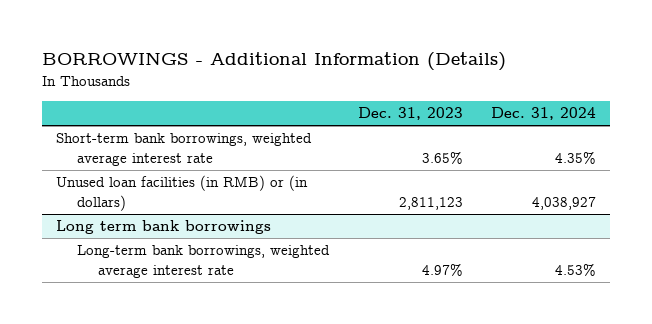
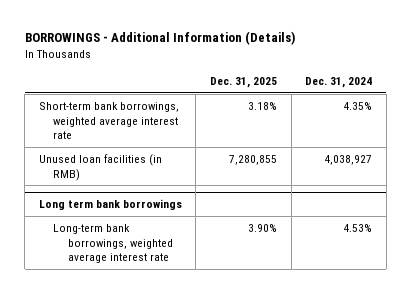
[357,107,463,121] Dec. 31, 2023 -> none
none -> [209,77,277,89] Dec. 31, 2025
[56,175,309,211] Unused loan facilities (in RMB) or (in dollars) -> [38,153,162,181] Unused loan facilities (in RMB)

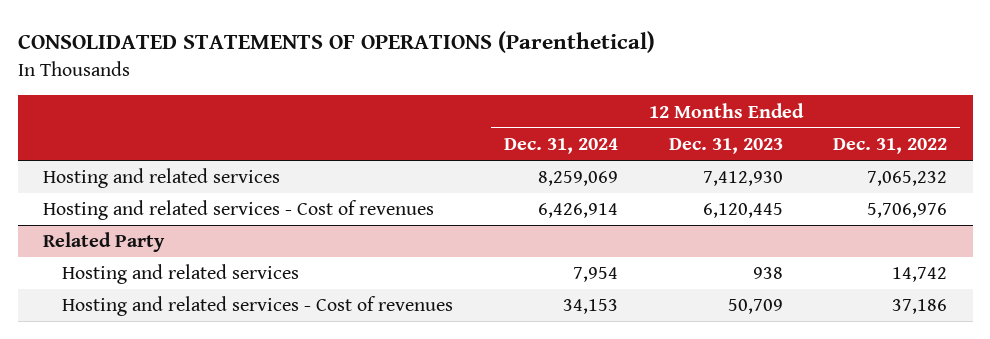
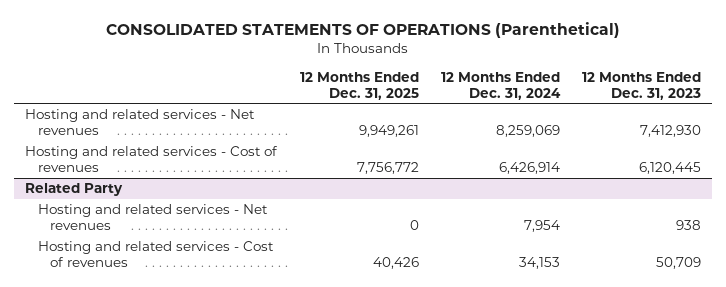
[833,138,948,155] Dec. 31, 2022 -> none
none -> [299,71,419,100] 12 Months Ended Dec. 31, 2025
[42,168,280,189] Hosting and related services -> [25,109,256,136] Hosting and related services - Net revenues
[62,264,300,285] Hosting and related services -> [37,204,268,231] Hosting and related services - Net revenues

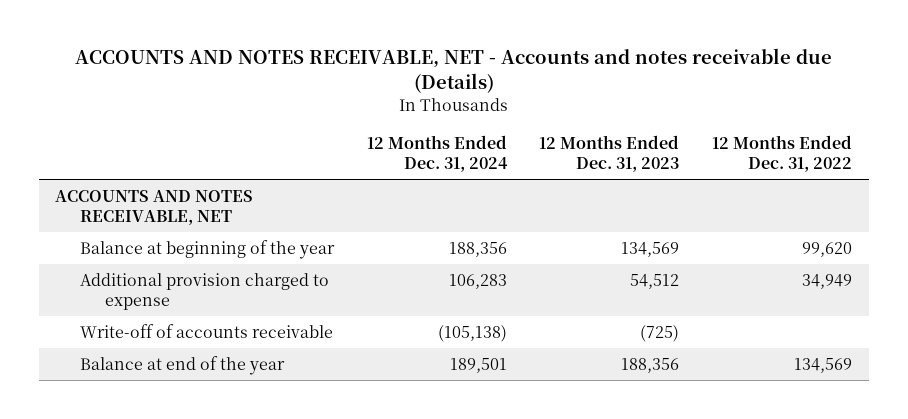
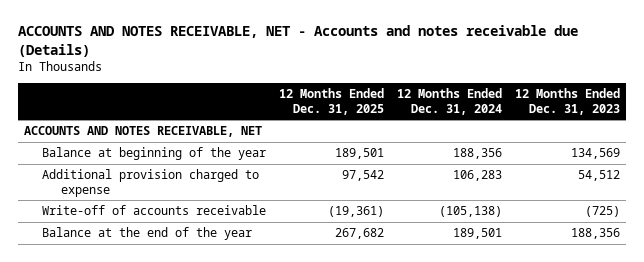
[712,135,853,172] 12 Months Ended Dec. 31, 2022 -> none
none -> [279,88,385,115] 12 Months Ended Dec. 31, 2025
[80,356,286,376] Balance at end of the year -> [42,227,253,241] Balance at the end of the year

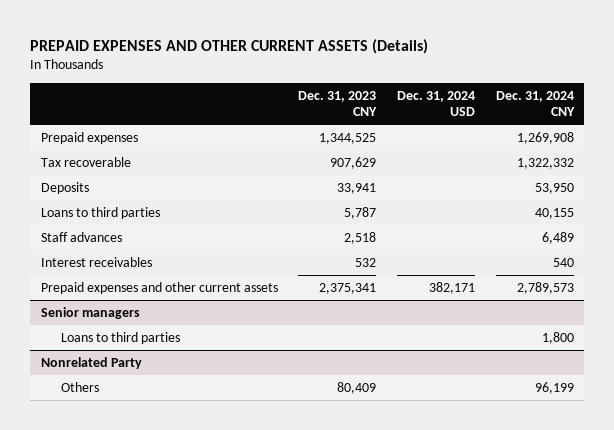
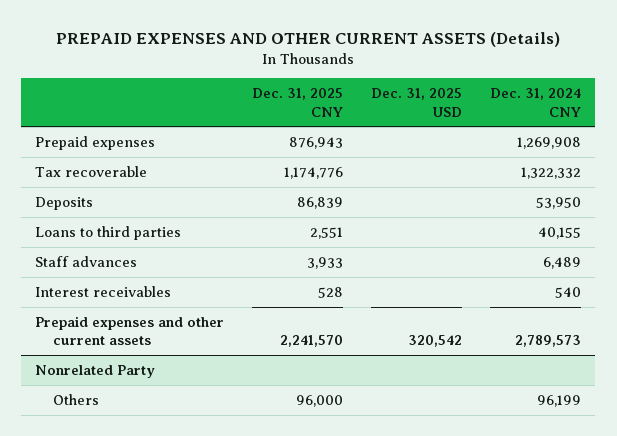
[298,90,378,117] Dec. 31, 2023 CNY -> none
[397,90,476,117] Dec. 31, 2024 USD -> none
none -> [252,88,344,117] Dec. 31, 2025 CNY
none -> [371,88,463,117] Dec. 31, 2025 USD
[40,306,140,319] Senior managers -> none
[61,331,181,344] Loans to third parties -> none

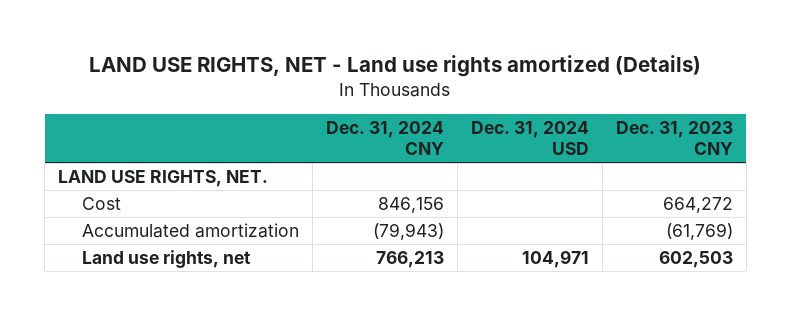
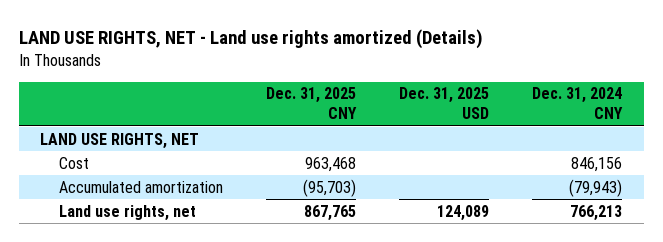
[471,120,590,156] Dec. 31, 2024 USD -> none
[615,120,733,156] Dec. 31, 2023 CNY -> none
none -> [266,87,358,120] Dec. 31, 2025 CNY
none -> [399,87,490,120] Dec. 31, 2025 USD
[58,169,269,187] LAND USE RIGHTS, NET. -> [40,132,200,149] LAND USE RIGHTS, NET

